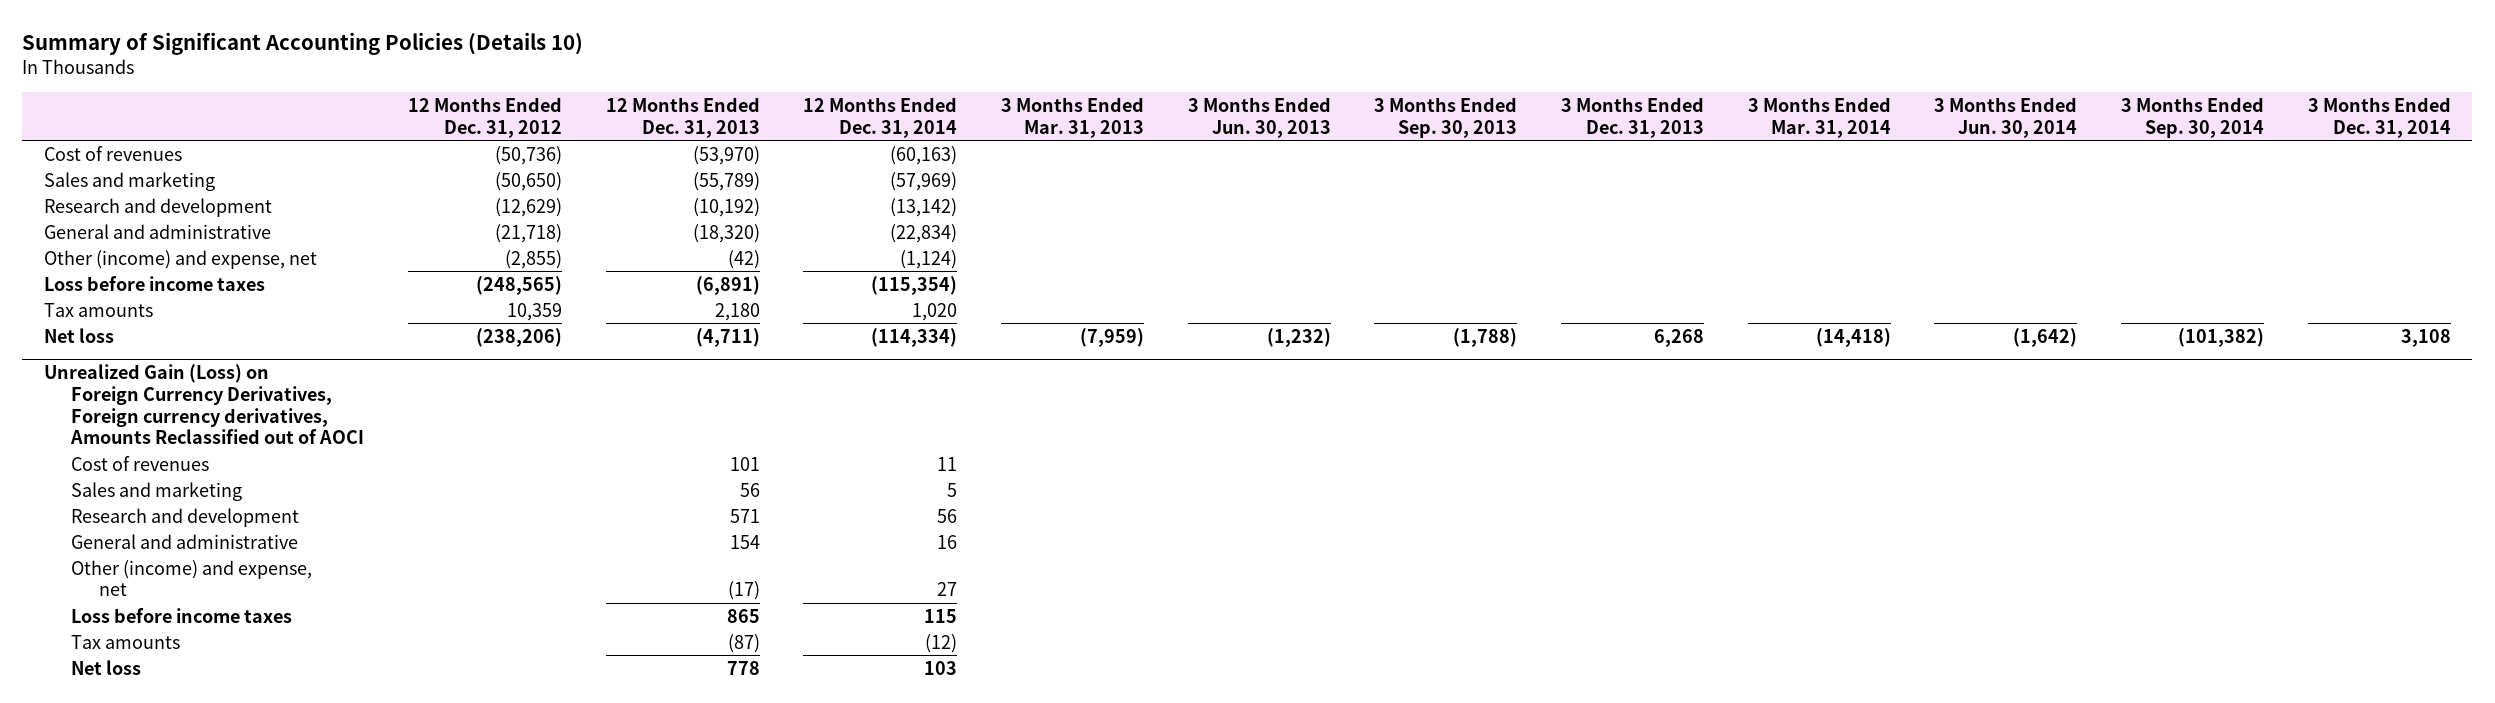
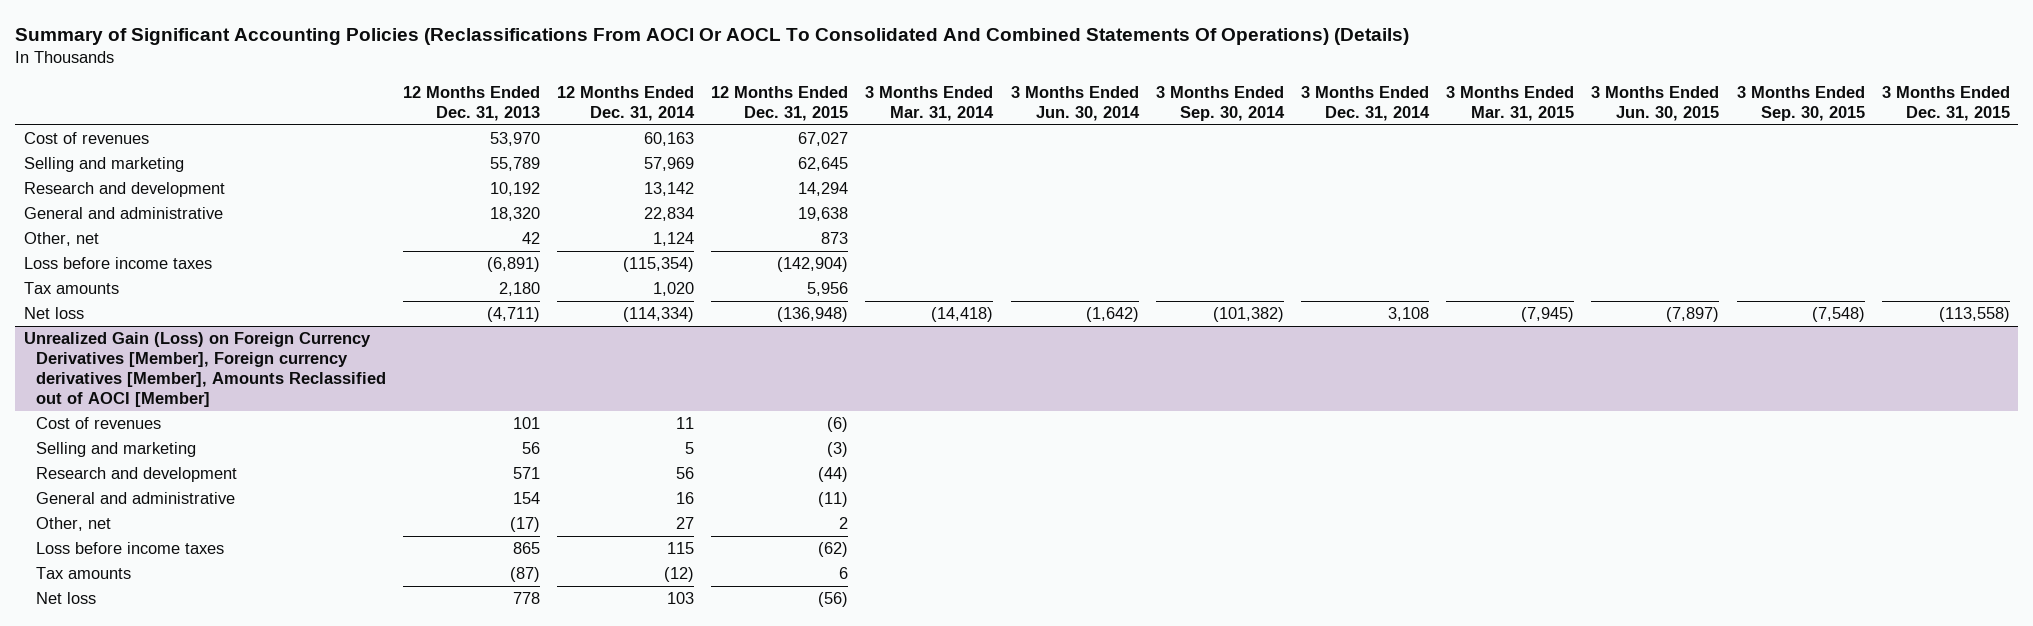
[22,32,584,56] Summary of Significant Accounting Policies (Details 10) -> [15,27,1410,45] Summary of Significant Accounting Policies (Reclassifications From AOCI Or AOCL To Consolidated And Combined Statements Of Operations) (Details)
[408,96,563,138] 12 Months Ended Dec. 31, 2012 -> none
[1001,96,1145,138] 3 Months Ended Mar. 31, 2013 -> none
[1187,96,1331,138] 3 Months Ended Jun. 30, 2013 -> none
[1374,96,1518,138] 3 Months Ended Sep. 30, 2013 -> none
[1560,96,1704,138] 3 Months Ended Dec. 31, 2013 -> none
none -> [711,85,849,121] 12 Months Ended Dec. 31, 2015
none -> [1446,85,1575,121] 3 Months Ended Mar. 31, 2015
none -> [1591,85,1720,121] 3 Months Ended Jun. 30, 2015
none -> [1736,85,1865,121] 3 Months Ended Sep. 30, 2015
none -> [1881,85,2010,121] 3 Months Ended Dec. 31, 2015
[692,145,760,165] (53,970) -> [489,132,540,147] 53,970
[890,145,958,165] (60,163) -> [643,132,694,147] 60,163
[44,171,216,191] Sales and marketing -> [23,157,184,173] Selling and marketing
[692,171,760,191] (55,789) -> [489,157,540,172] 55,789
[890,171,958,191] (57,969) -> [643,157,694,172] 57,969
[692,197,760,217] (10,192) -> [489,182,540,197] 10,192
[890,197,958,217] (13,142) -> [643,182,694,197] 13,142
[692,223,760,243] (18,320) -> [489,207,540,222] 18,320
[890,223,958,243] (22,834) -> [643,207,694,222] 22,834
[44,249,318,269] Other (income) and expense, net -> [23,232,99,247] Other, net
[727,249,760,269] (42) -> [521,232,540,245] 42
[900,249,958,269] (1,124) -> [652,232,694,247] 1,124
[44,364,365,445] Unrealized Gain (Loss) on Foreign Currency Derivatives, Foreign currency derivatives, Amounts Reclassified out of AOCI -> [23,332,386,408] Unrealized Gain (Loss) on Foreign Currency Derivatives [Member], Foreign currency derivatives [Member], Amounts Reclassified out of AOCI [Member]
[71,481,243,501] Sales and marketing -> [35,442,196,458] Selling and marketing
[71,559,313,597] Other (income) and expense, net -> [35,517,111,532] Other, net

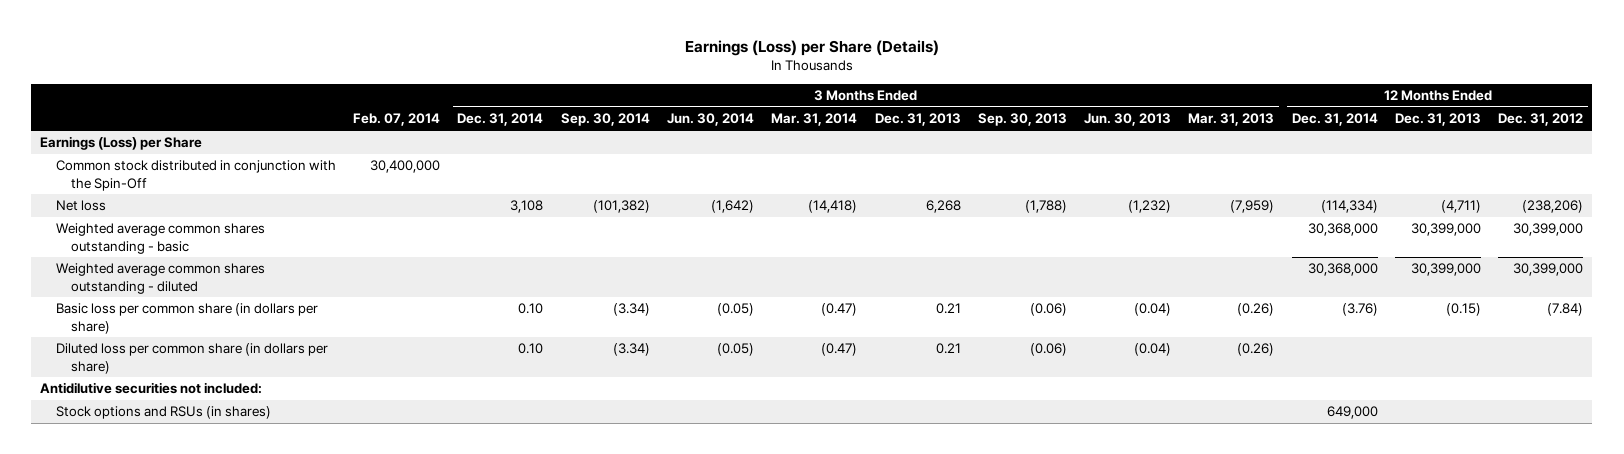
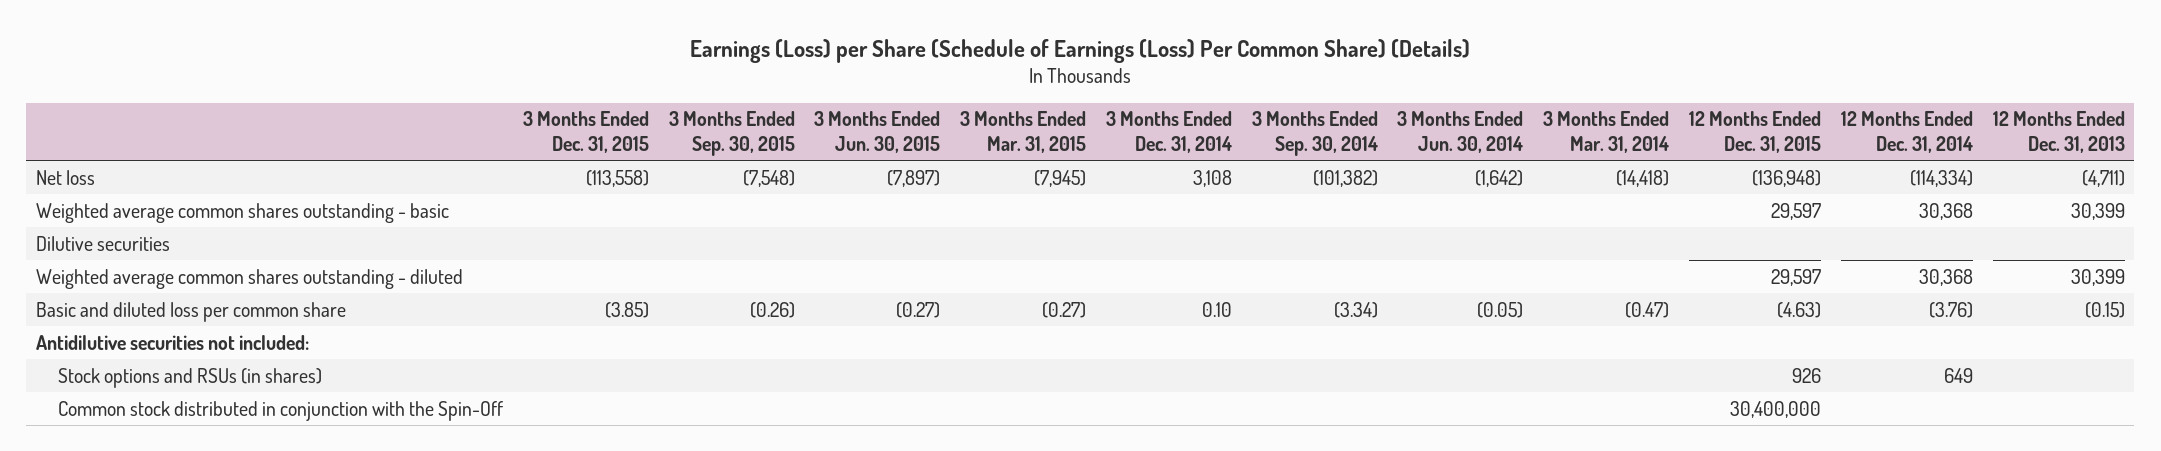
[684,40,939,57] Earnings (Loss) per Share (Details) -> [690,38,1471,63] Earnings (Loss) per Share (Schedule of Earnings (Loss) Per Common Share) (Details)
[353,113,441,127] Feb. 07, 2014 -> none
[874,113,961,127] Dec. 31, 2013 -> none
[977,113,1067,127] Sep. 30, 2013 -> none
[1084,113,1172,127] Jun. 30, 2013 -> none
[1188,113,1275,127] Mar. 31, 2013 -> none
[1498,113,1584,127] Dec. 31, 2012 -> none
none -> [522,111,649,153] 3 Months Ended Dec. 31, 2015
none -> [668,111,795,156] 3 Months Ended Sep. 30, 2015
none -> [814,111,941,153] 3 Months Ended Jun. 30, 2015
none -> [960,111,1087,153] 3 Months Ended Mar. 31, 2015
none -> [1689,111,1822,153] 12 Months Ended Dec. 31, 2015
[40,136,203,151] Earnings (Loss) per Share -> none
[55,343,328,374] Diluted loss per common share (in dollars per share) -> none
[1307,223,1378,237] 30,368,000 -> [1918,202,1973,220] 30,368
[1411,223,1482,237] 30,399,000 -> [2070,202,2125,220] 30,399
none -> [35,235,170,251] Dilutive securities
[1307,263,1378,277] 30,368,000 -> [1918,268,1973,286] 30,368
[1411,263,1482,277] 30,399,000 -> [2070,268,2125,286] 30,399
[55,303,318,334] Basic loss per common share (in dollars per share) -> [35,301,346,322] Basic and diluted loss per common share
[1326,406,1378,420] 649,000 -> [1943,367,1973,383] 649
[55,160,336,191] Common stock distributed in conjunction with the Spin-Off -> [58,400,504,421] Common stock distributed in conjunction with the Spin-Off

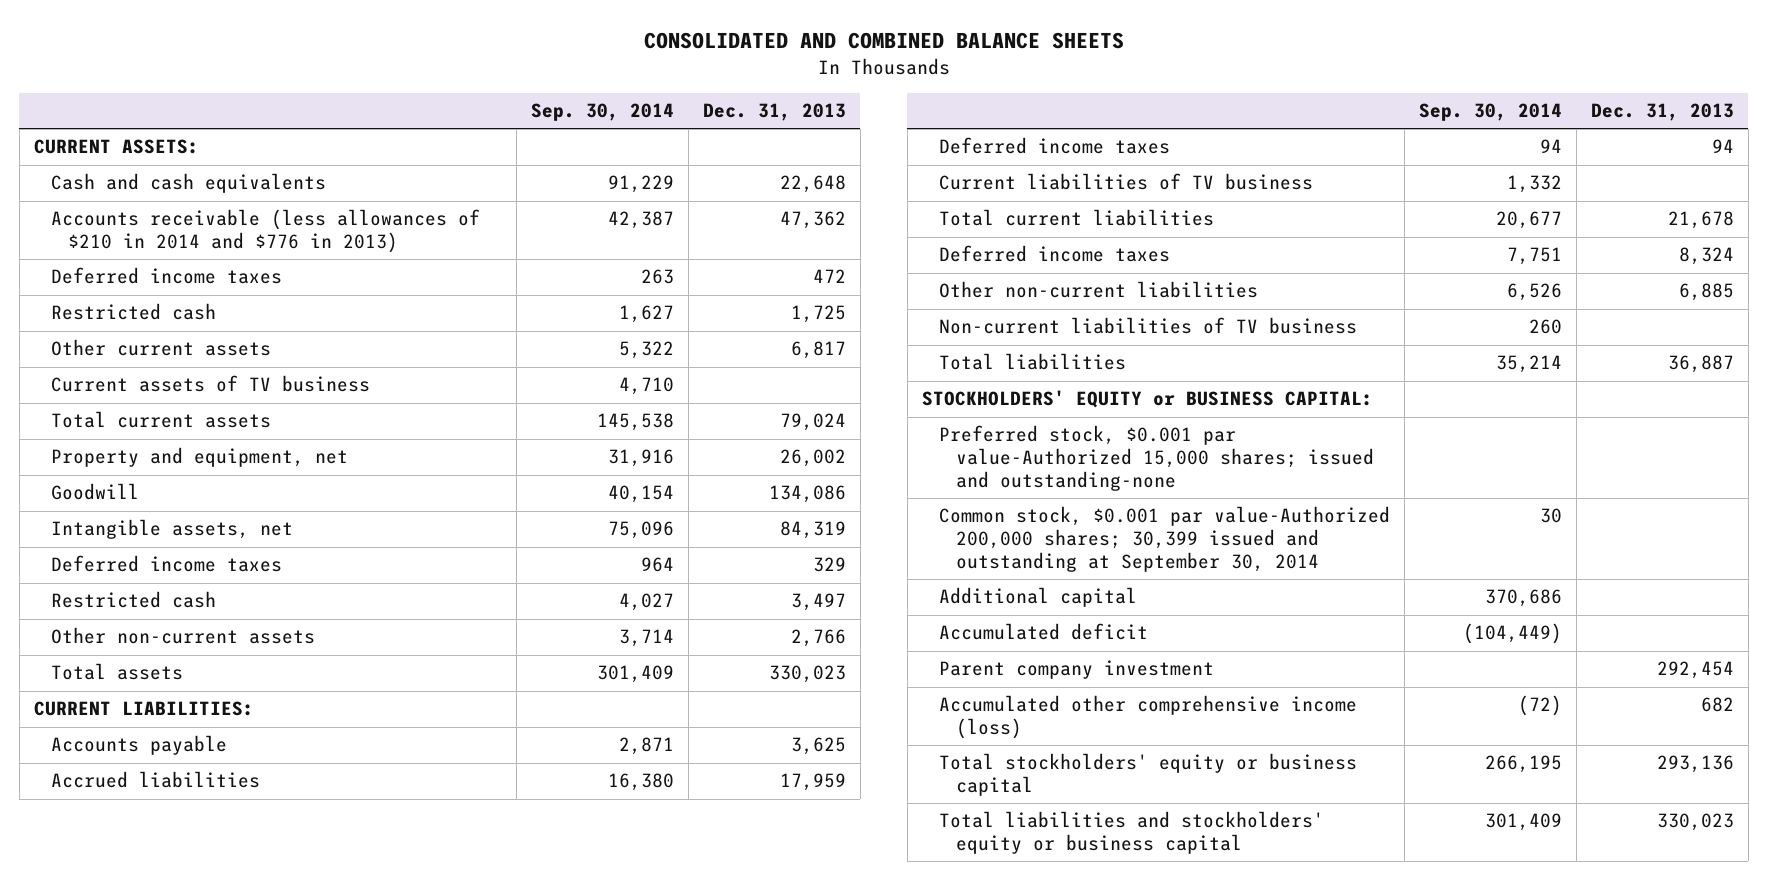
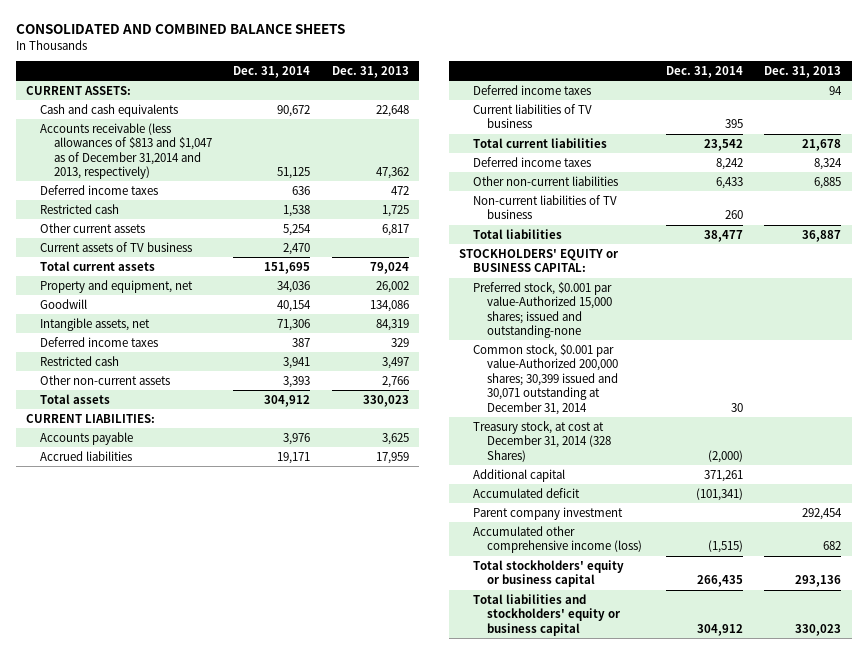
[530,103,674,122] Sep. 30, 2014 -> none
none -> [233,65,311,78] Dec. 31, 2014
[50,209,480,254] Accounts receivable (less allowances of $210 in 2014 and $776 in 2013) -> [40,122,212,180] Accounts receivable (less allowances of $813 and $1,047 as of December 31,2014 and 2013, respectively)
[938,506,1390,573] Common stock, $0.001 par value-Authorized 200,000 shares; 30,399 issued and outstanding at September 30, 2014 -> [472,343,618,415] Common stock, $0.001 par value-Authorized 200,000 shares; 30,399 issued and 30,071 outstanding at December 31, 2014
none -> [472,420,611,462] Treasury stock, at cost at December 31, 2014 (328 Shares)

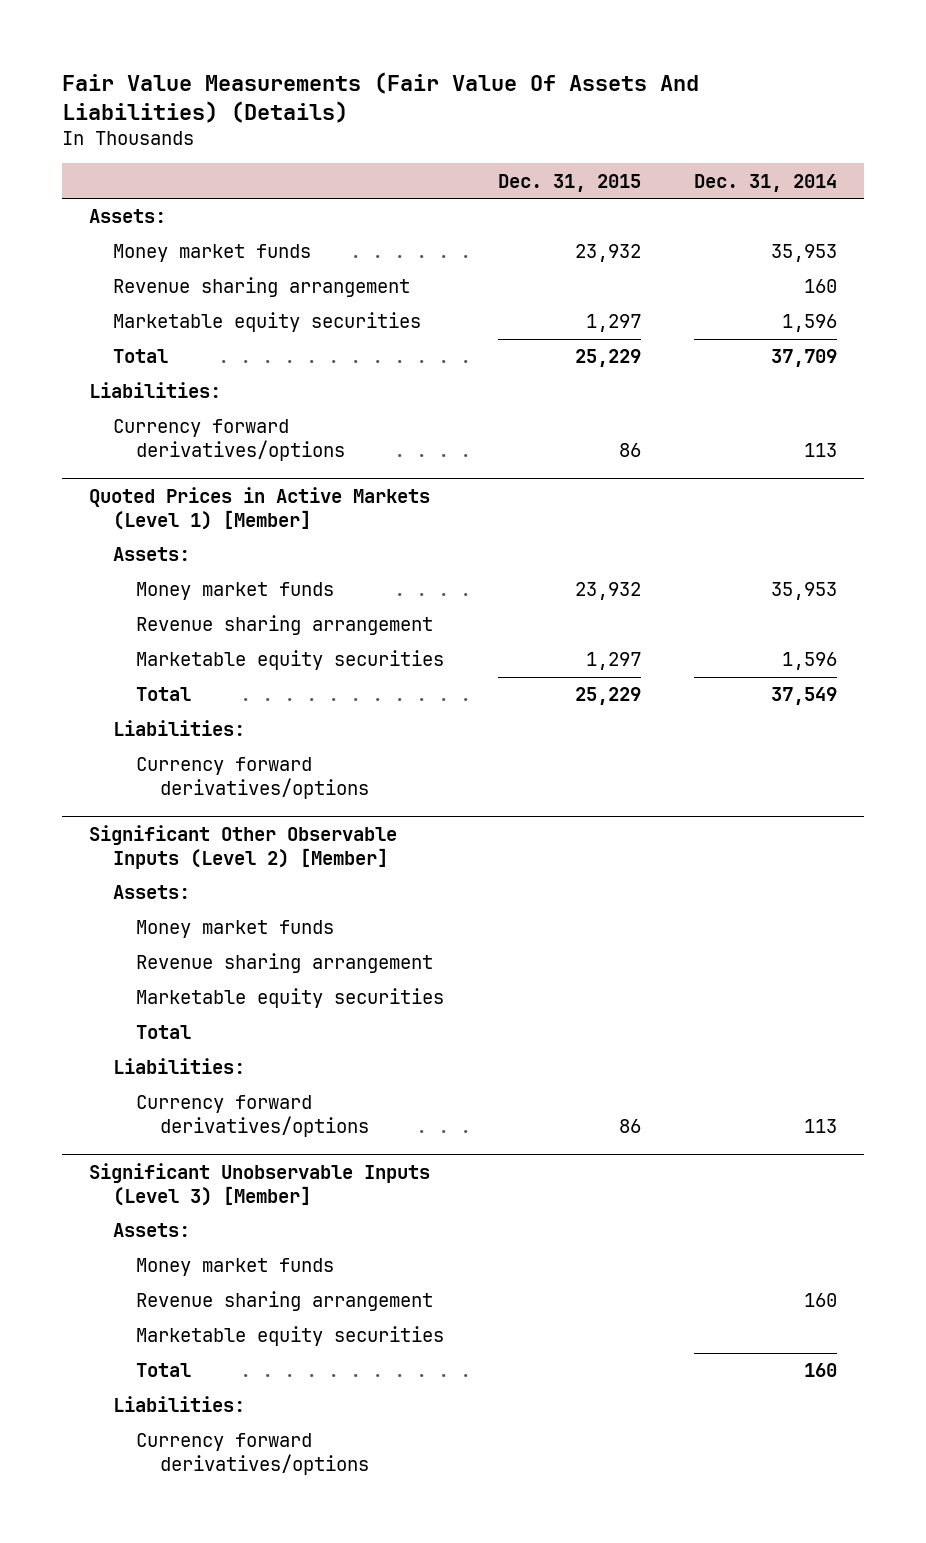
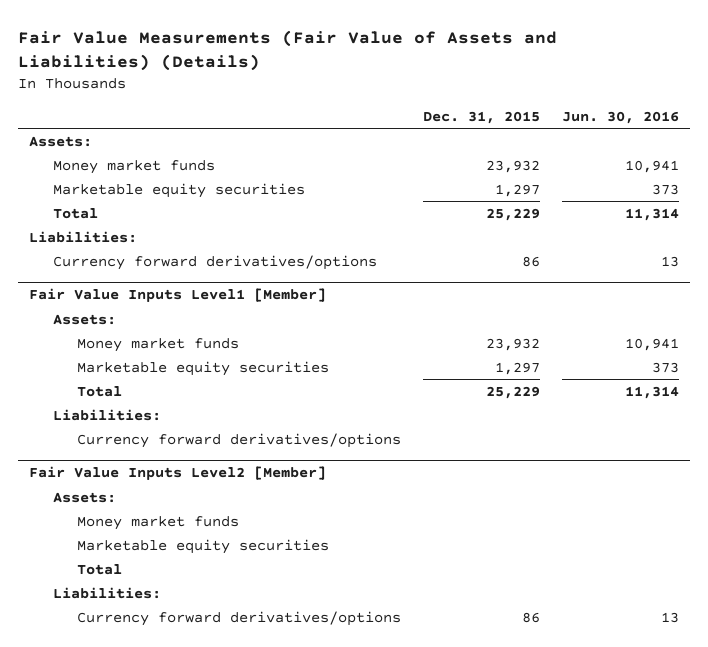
[62,71,700,123] Fair Value Measurements (Fair Value Of Assets And Liabilities) (Details) -> [18,29,558,71] Fair Value Measurements (Fair Value of Assets and Liabilities) (Details)
[694,173,838,192] Dec. 31, 2014 -> none
none -> [561,110,679,124] Jun. 30, 2016
[112,277,410,298] Revenue sharing arrangement -> none
[88,487,430,530] Quoted Prices in Active Markets (Level 1) [Member] -> [29,287,327,302] Fair Value Inputs Level1 [Member]
[136,615,434,636] Revenue sharing arrangement -> none
[88,825,397,869] Significant Other Observable Inputs (Level 2) [Member] -> [29,465,327,480] Fair Value Inputs Level2 [Member]
[136,953,434,974] Revenue sharing arrangement -> none
[88,1163,430,1206] Significant Unobservable Inputs (Level 3) [Member] -> none
[112,1223,190,1238] Assets: -> none
[136,1258,335,1277] Money market funds -> none
[136,1291,434,1312] Revenue sharing arrangement -> none
[136,1326,445,1347] Marketable equity securities -> none
[136,1363,192,1378] Total -> none
[112,1396,245,1413] Liabilities: -> none
[136,1433,370,1475] Currency forward derivatives/options -> none

